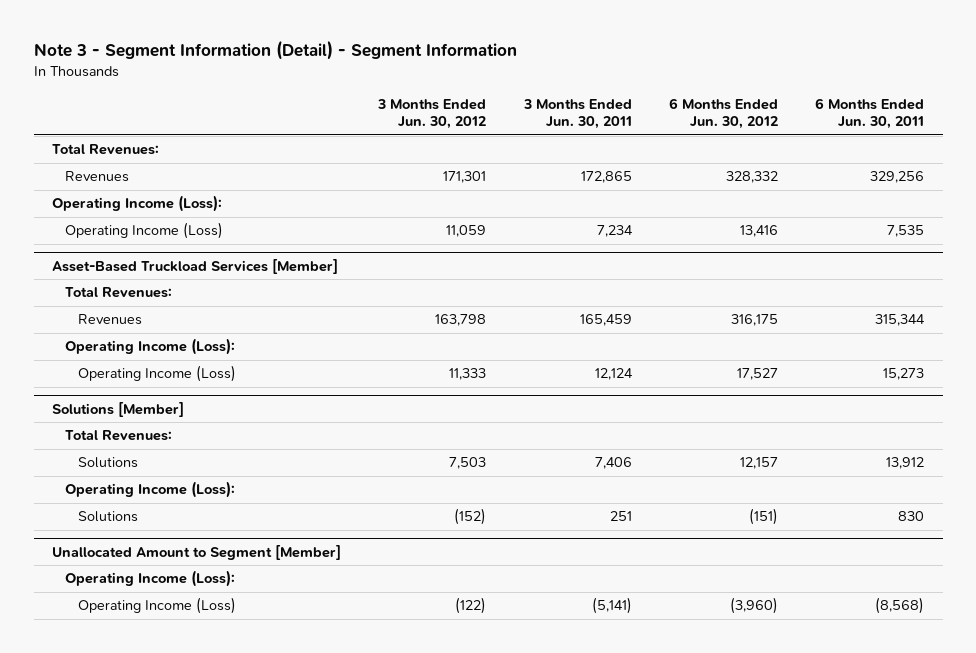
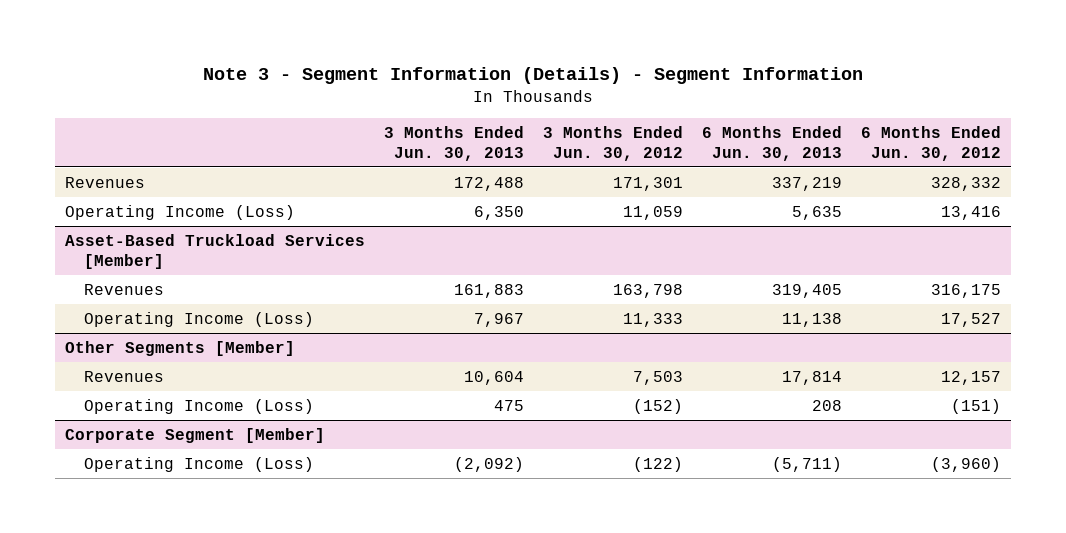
[33,40,517,61] Note 3 - Segment Information (Detail) - Segment Information -> [203,67,864,85] Note 3 - Segment Information (Details) - Segment Information
[522,99,632,130] 3 Months Ended Jun. 30, 2011 -> none
[815,98,925,130] 6 Months Ended Jun. 30, 2011 -> none
none -> [383,125,524,161] 3 Months Ended Jun. 30, 2013
none -> [702,125,843,161] 6 Months Ended Jun. 30, 2013
[52,144,160,156] Total Revenues: -> none
[52,195,223,213] Operating Income (Loss): -> none
[64,287,172,299] Total Revenues: -> none
[64,338,235,356] Operating Income (Loss): -> none
[52,401,185,417] Solutions [Member] -> none
[64,430,172,442] Total Revenues: -> none
[64,481,235,499] Operating Income (Loss): -> none
[52,544,342,560] Unallocated Amount to Segment [Member] -> none
[64,570,235,588] Operating Income (Loss): -> none
none -> [64,340,295,356] Other Segments [Member]
[77,457,138,469] Solutions -> [84,370,165,382] Revenues
[77,511,138,523] Solutions -> [84,398,315,414] Operating Income (Loss)
none -> [64,427,325,443] Corporate Segment [Member]

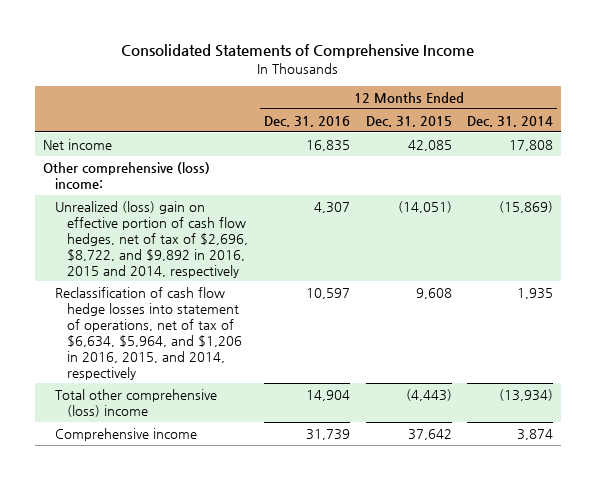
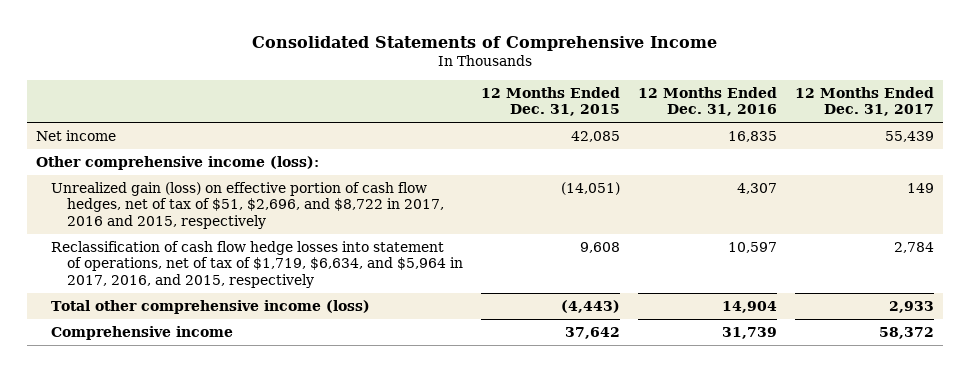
[467,115,554,127] Dec. 31, 2014 -> none
none -> [795,86,935,116] 12 Months Ended Dec. 31, 2017
[42,162,210,189] Other comprehensive (loss) income: -> [35,156,319,171] Other comprehensive income (loss):
[55,201,249,278] Unrealized (loss) gain on effective portion of cash flow hedges, net of tax of $2,696, $8,722, and $9,892 in 2016, 2015 and 2014, respectively -> [51,182,445,229] Unrealized gain (loss) on effective portion of cash flow hedges, net of tax of $51, $2,696, and $8,722 in 2017, 2016 and 2015, respectively
[55,287,243,380] Reclassification of cash flow hedge losses into statement of operations, net of tax of $6,634, $5,964, and $1,206 in 2016, 2015, and 2014, respectively -> [51,241,464,288] Reclassification of cash flow hedge losses into statement of operations, net of tax of $1,719, $6,634, and $5,964 in 2017, 2016, and 2015, respectively
[55,389,218,417] Total other comprehensive (loss) income -> [51,300,371,315] Total other comprehensive income (loss)

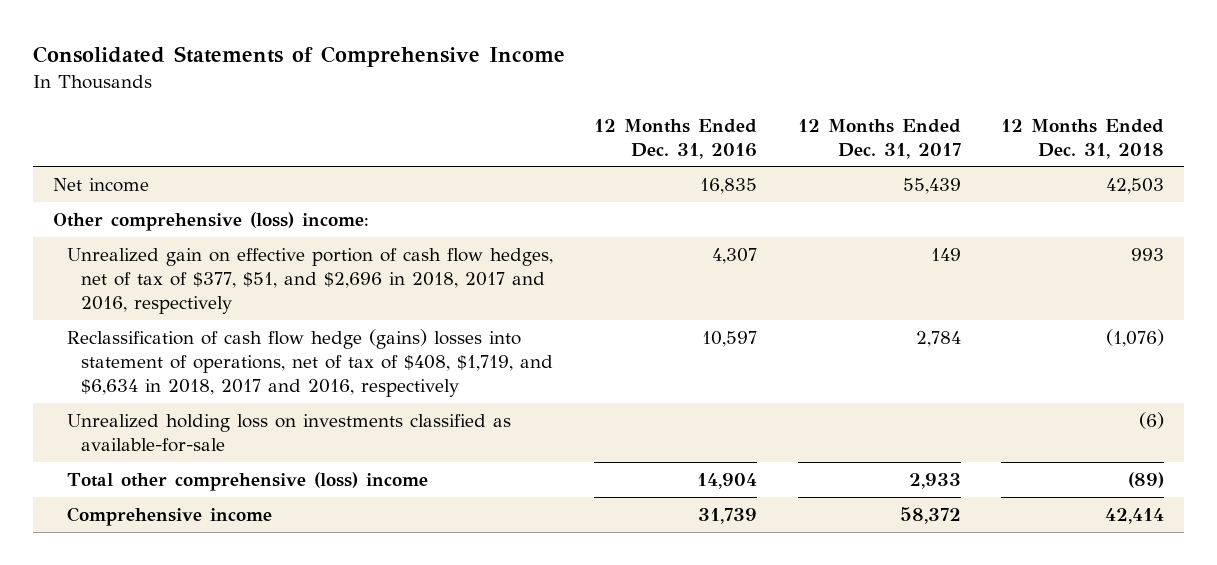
[481,86,621,116] 12 Months Ended Dec. 31, 2015 -> none
none -> [1001,118,1165,159] 12 Months Ended Dec. 31, 2018
[35,156,319,171] Other comprehensive income (loss): -> [52,212,369,232] Other comprehensive (loss) income:
[51,182,445,229] Unrealized gain (loss) on effective portion of cash flow hedges, net of tax of $51, $2,696, and $8,722 in 2017, 2016 and 2015, respectively -> [67,248,554,314] Unrealized gain on effective portion of cash flow hedges, net of tax of $377, $51, and $2,696 in 2018, 2017 and 2016, respectively
[51,241,464,288] Reclassification of cash flow hedge losses into statement of operations, net of tax of $1,719, $6,634, and $5,964 in 2017, 2016, and 2015, respectively -> [67,329,554,397] Reclassification of cash flow hedge (gains) losses into statement of operations, net of tax of $408, $1,719, and $6,634 in 2018, 2017 and 2016, respectively
none -> [67,414,512,452] Unrealized holding loss on investments classified as available-for-sale
[51,300,371,315] Total other comprehensive income (loss) -> [67,472,429,492] Total other comprehensive (loss) income

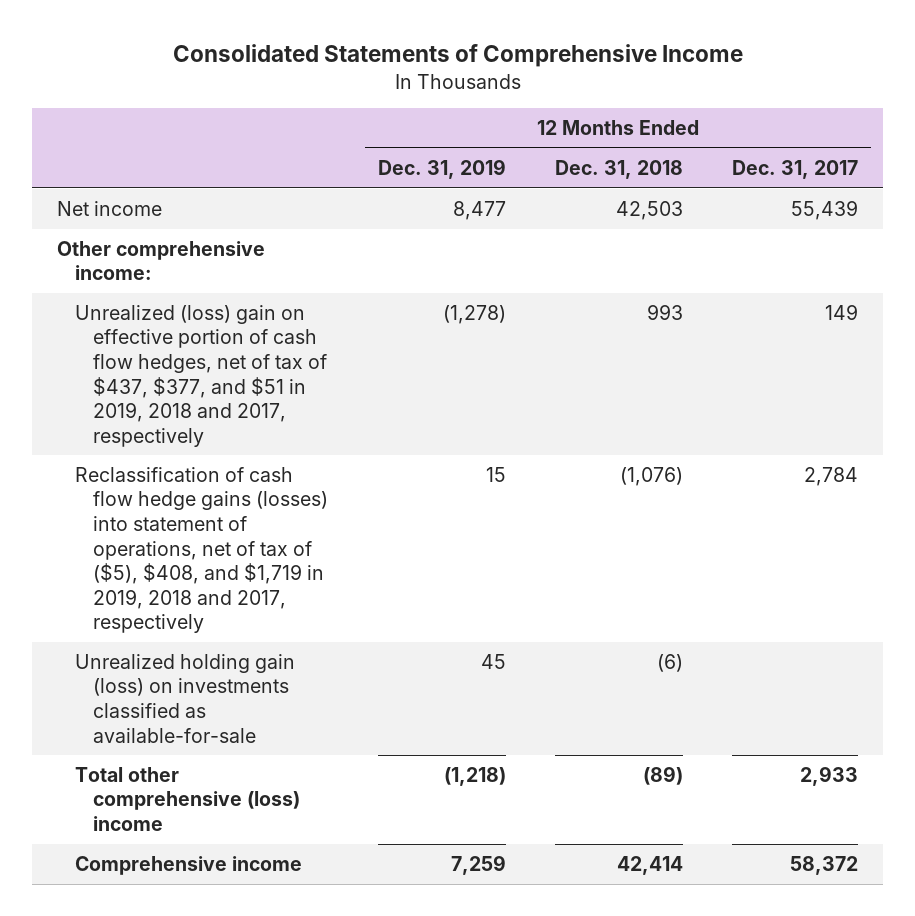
[594,118,758,159] 12 Months Ended Dec. 31, 2016 -> none
none -> [377,158,506,179] Dec. 31, 2019
[52,212,369,232] Other comprehensive (loss) income: -> [56,240,265,281] Other comprehensive income:
[67,248,554,314] Unrealized gain on effective portion of cash flow hedges, net of tax of $377, $51, and $2,696 in 2018, 2017 and 2016, respectively -> [74,304,328,447] Unrealized (loss) gain on effective portion of cash flow hedges, net of tax of $437, $377, and $51 in 2019, 2018 and 2017, respectively
[67,329,554,397] Reclassification of cash flow hedge (gains) losses into statement of operations, net of tax of $408, $1,719, and $6,634 in 2018, 2017 and 2016, respectively -> [74,466,329,634] Reclassification of cash flow hedge gains (losses) into statement of operations, net of tax of ($5), $408, and $1,719 in 2019, 2018 and 2017, respectively
[67,414,512,452] Unrealized holding loss on investments classified as available-for-sale -> [74,653,295,743] Unrealized holding gain (loss) on investments classified as available-for-sale

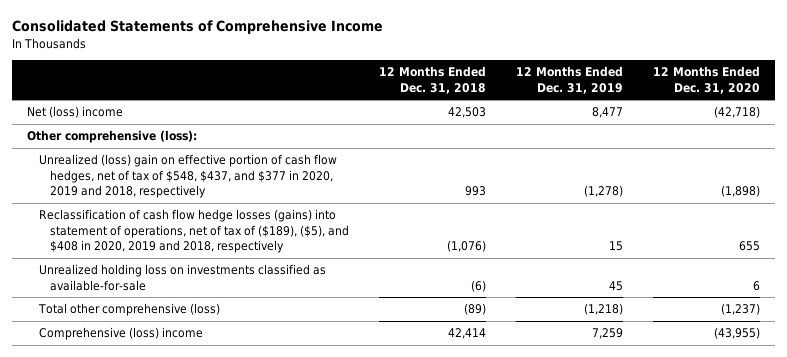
[732,159,859,179] Dec. 31, 2017 -> none
none -> [652,66,760,94] 12 Months Ended Dec. 31, 2020
[56,200,162,216] Net income -> [27,106,124,119] Net (loss) income
[56,240,265,281] Other comprehensive income: -> [27,130,198,144] Other comprehensive (loss):
[74,304,328,447] Unrealized (loss) gain on effective portion of cash flow hedges, net of tax of $437, $377, and $51 in 2019, 2018 and 2017, respectively -> [38,154,337,199] Unrealized (loss) gain on effective portion of cash flow hedges, net of tax of $548, $437, and $377 in 2020, 2019 and 2018, respectively
[74,466,329,634] Reclassification of cash flow hedge gains (losses) into statement of operations, net of tax of ($5), $408, and $1,719 in 2019, 2018 and 2017, respectively -> [38,209,349,254] Reclassification of cash flow hedge losses (gains) into statement of operations, net of tax of ($189), ($5), and $408 in 2020, 2019 and 2018, respectively
[74,653,295,743] Unrealized holding gain (loss) on investments classified as available-for-sale -> [38,264,326,291] Unrealized holding loss on investments classified as available-for-sale
[74,766,301,832] Total other comprehensive (loss) income -> [37,303,220,317] Total other comprehensive (loss)
[74,855,302,875] Comprehensive income -> [38,327,203,341] Comprehensive (loss) income

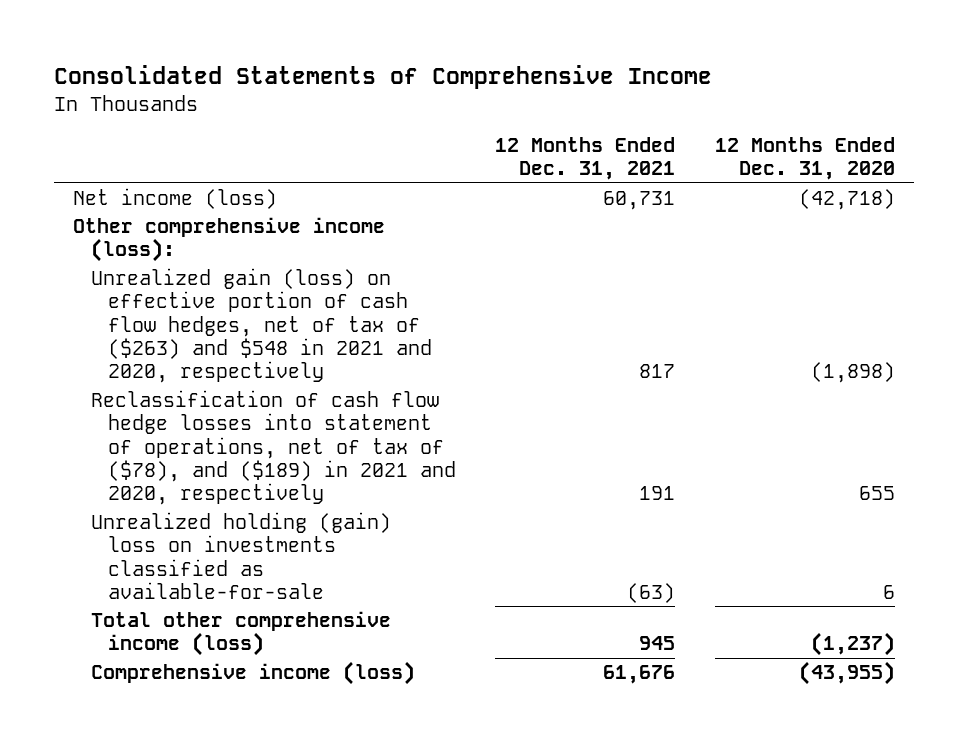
[378,66,486,94] 12 Months Ended Dec. 31, 2018 -> none
[515,66,623,94] 12 Months Ended Dec. 31, 2019 -> none
none -> [495,137,676,181] 12 Months Ended Dec. 31, 2021
[27,106,124,119] Net (loss) income -> [73,188,278,210] Net income (loss)
[27,130,198,144] Other comprehensive (loss): -> [73,217,386,263] Other comprehensive income (loss):
[38,154,337,199] Unrealized (loss) gain on effective portion of cash flow hedges, net of tax of $548, $437, and $377 in 2020, 2019 and 2018, respectively -> [90,268,433,384] Unrealized gain (loss) on effective portion of cash flow hedges, net of tax of ($263) and $548 in 2021 and 2020, respectively
[38,209,349,254] Reclassification of cash flow hedge losses (gains) into statement of operations, net of tax of ($189), ($5), and $408 in 2020, 2019 and 2018, respectively -> [90,390,457,506] Reclassification of cash flow hedge losses into statement of operations, net of tax of ($78), and ($189) in 2021 and 2020, respectively
[38,264,326,291] Unrealized holding loss on investments classified as available-for-sale -> [90,512,391,600] Unrealized holding (gain) loss on investments classified as available-for-sale
[37,303,220,317] Total other comprehensive (loss) -> [90,611,391,657] Total other comprehensive income (loss)
[38,327,203,341] Comprehensive (loss) income -> [90,661,415,686] Comprehensive income (loss)

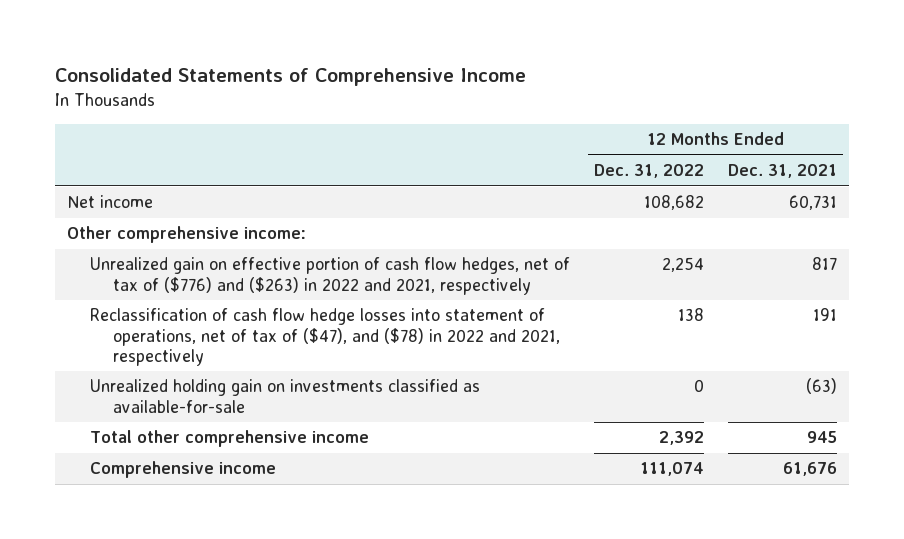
[714,137,895,181] 12 Months Ended Dec. 31, 2020 -> none
none -> [594,164,705,179] Dec. 31, 2022
[73,188,278,210] Net income (loss) -> [67,195,154,209] Net income
[73,217,386,263] Other comprehensive income (loss): -> [67,226,307,244] Other comprehensive income:
[90,268,433,384] Unrealized gain (loss) on effective portion of cash flow hedges, net of tax of ($263) and $548 in 2021 and 2020, respectively -> [90,257,571,295] Unrealized gain on effective portion of cash flow hedges, net of tax of ($776) and ($263) in 2022 and 2021, respectively
[90,390,457,506] Reclassification of cash flow hedge losses into statement of operations, net of tax of ($78), and ($189) in 2021 and 2020, respectively -> [90,308,561,367] Reclassification of cash flow hedge losses into statement of operations, net of tax of ($47), and ($78) in 2022 and 2021, respectively
[90,512,391,600] Unrealized holding (gain) loss on investments classified as available-for-sale -> [90,379,481,413] Unrealized holding gain on investments classified as available-for-sale
[90,611,391,657] Total other comprehensive income (loss) -> [90,430,370,448] Total other comprehensive income
[90,661,415,686] Comprehensive income (loss) -> [90,461,277,479] Comprehensive income

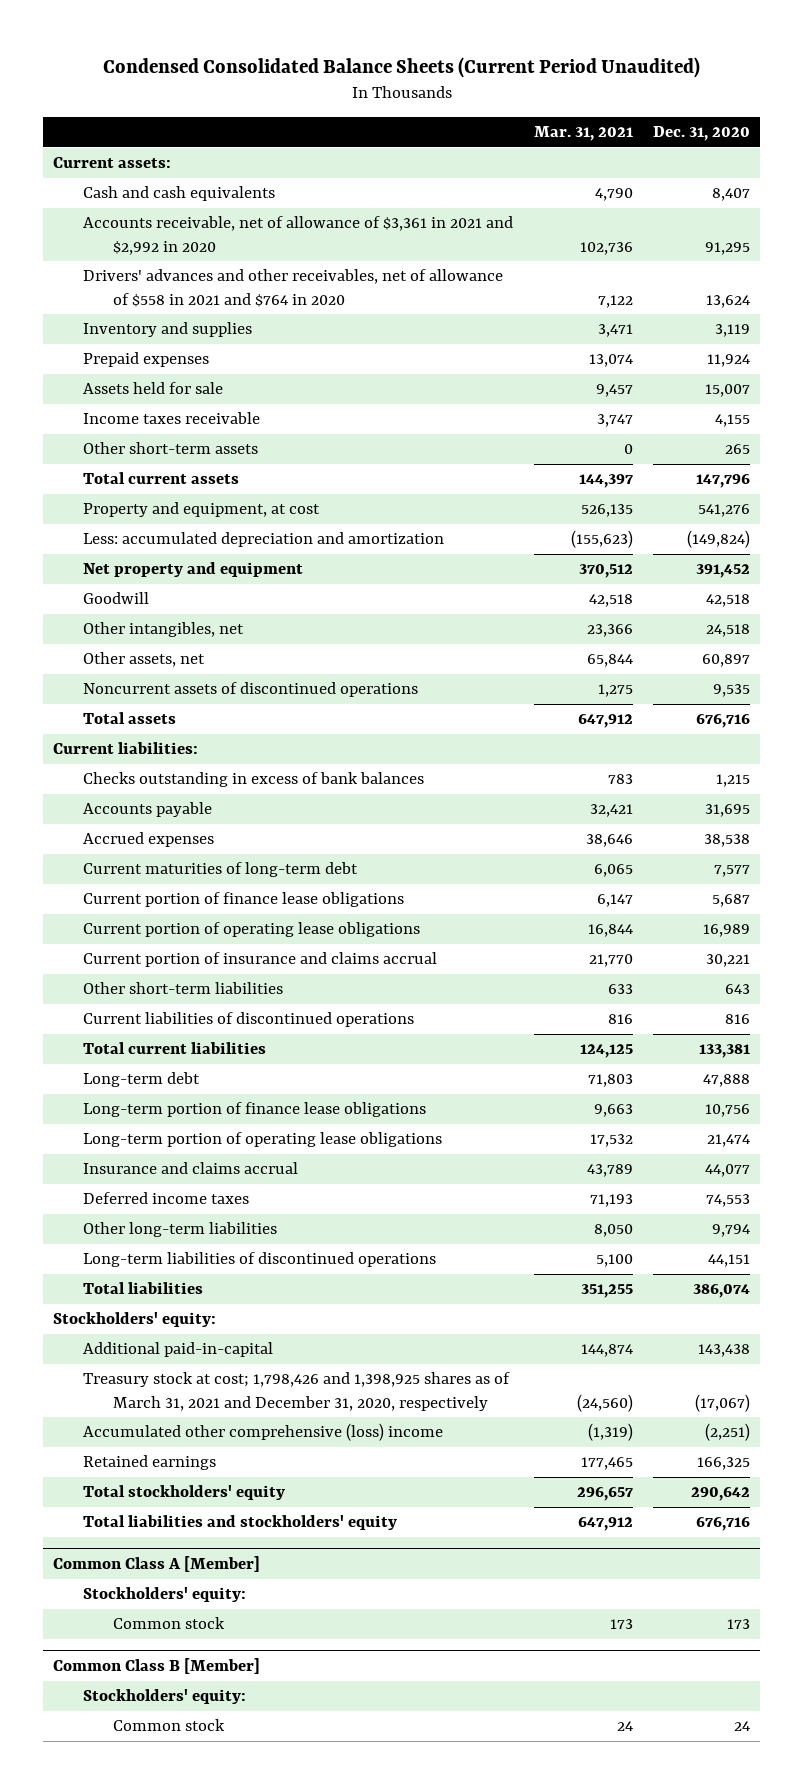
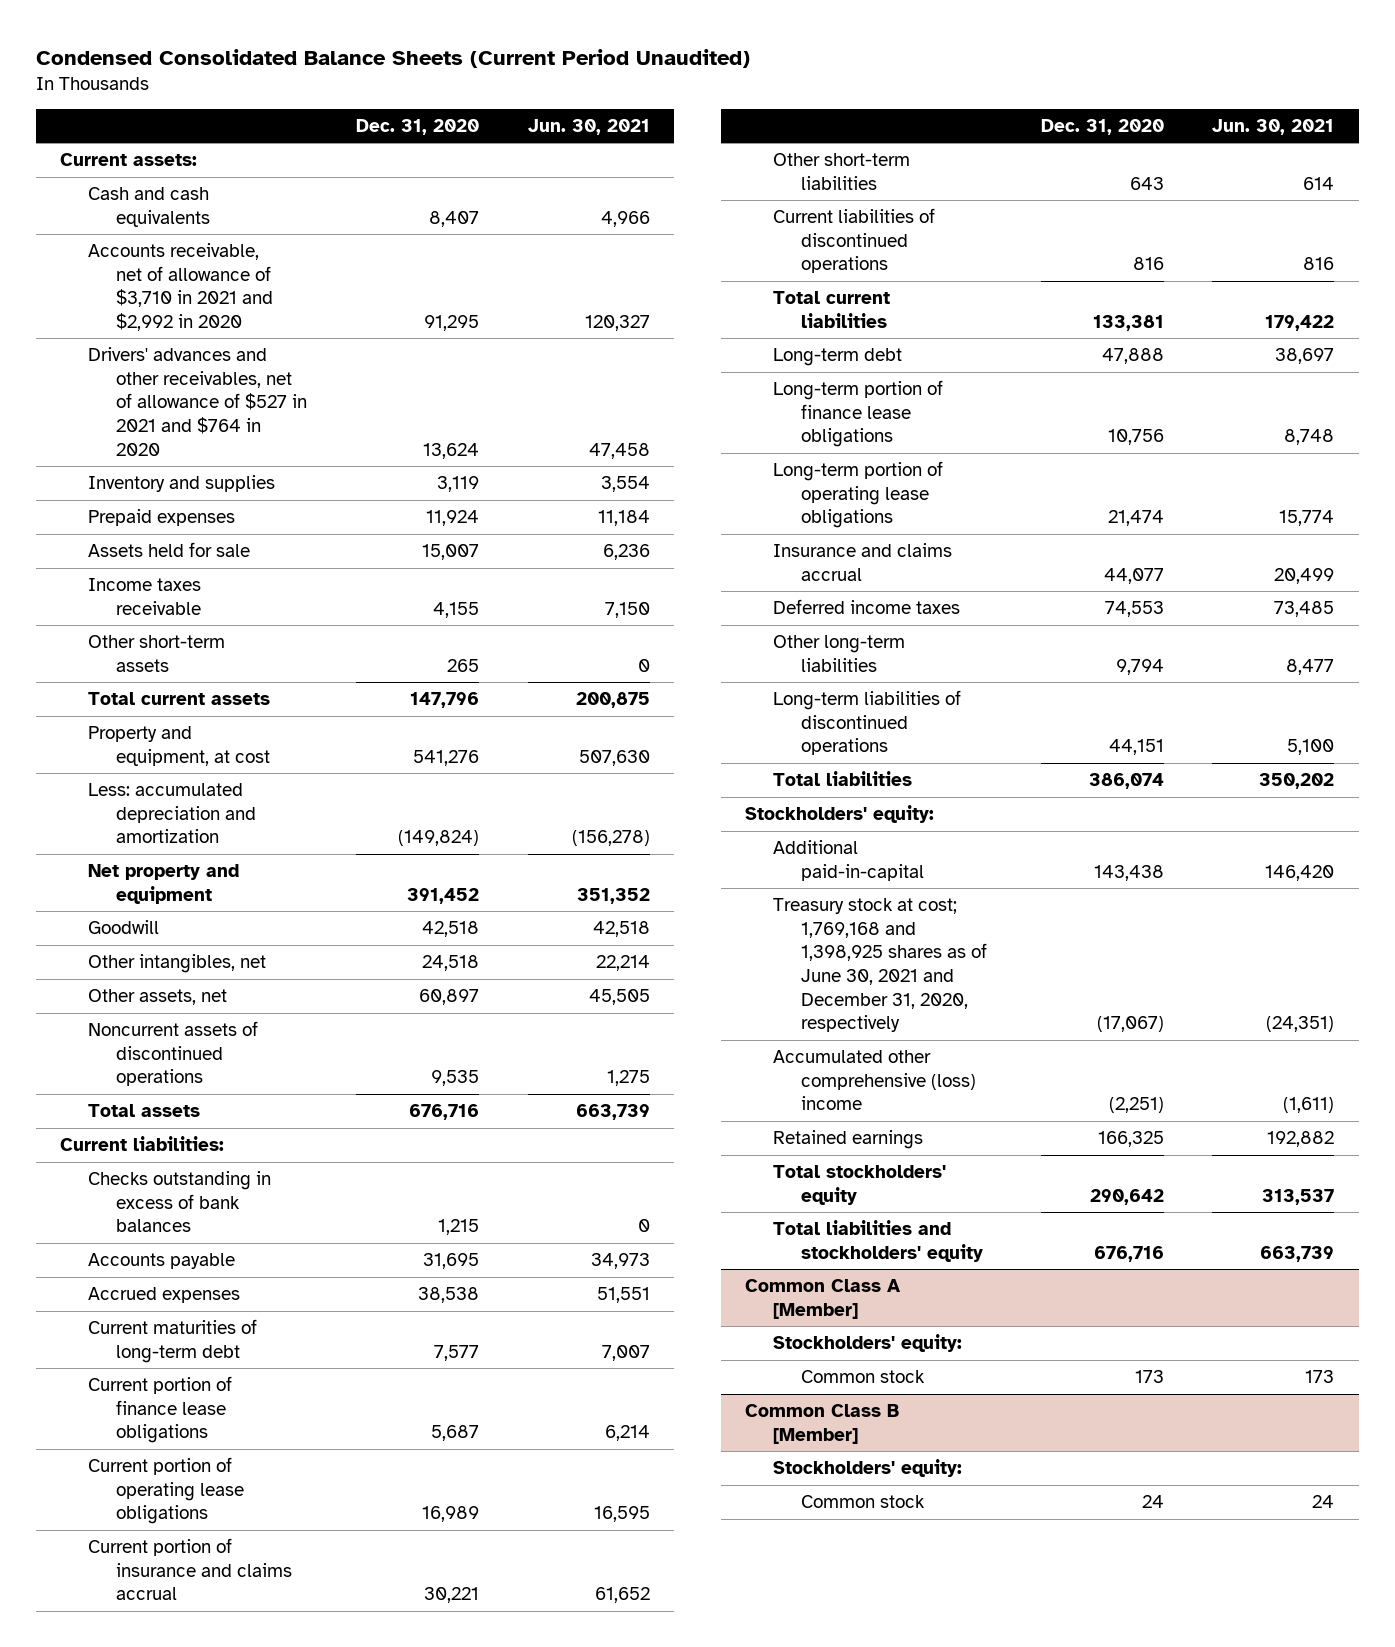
[533,126,633,142] Mar. 31, 2021 -> none
none -> [527,119,650,136] Jun. 30, 2021
[83,216,514,256] Accounts receivable, net of allowance of $3,361 in 2021 and $2,992 in 2020 -> [88,243,273,331] Accounts receivable, net of allowance of $3,710 in 2021 and $2,992 in 2020
[83,269,504,308] Drivers' advances and other receivables, net of allowance of $558 in 2021 and $764 in 2020 -> [88,347,307,456] Drivers' advances and other receivables, net of allowance of $527 in 2021 and $764 in 2020
[83,1372,511,1412] Treasury stock at cost; 1,798,426 and 1,398,925 shares as of March 31, 2021 and December 31, 2020, respectively -> [773,898,987,1033] Treasury stock at cost; 1,769,168 and 1,398,925 shares as of June 30, 2021 and December 31, 2020, respectively

